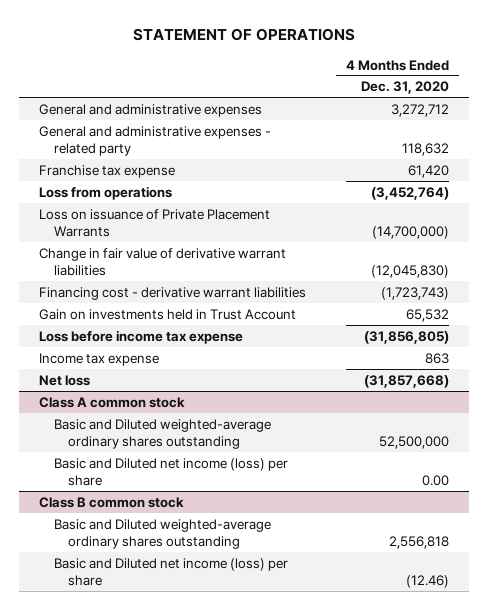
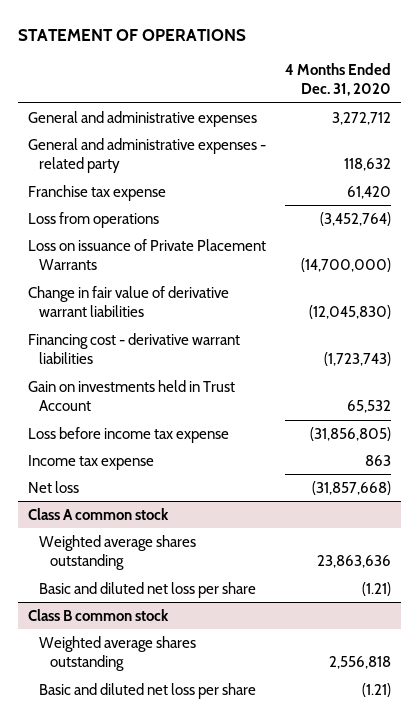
[53,418,271,449] Basic and Diluted weighted-average ordinary shares outstanding -> [38,534,196,571] Weighted average shares outstanding
[379,435,450,449] 52,500,000 -> [317,555,392,569] 23,863,636
[53,457,288,486] Basic and Diluted net income (loss) per share -> [38,581,256,598] Basic and diluted net loss per share
[422,474,450,486] 0.00 -> [362,581,392,596] (1.21)
[53,518,271,549] Basic and Diluted weighted-average ordinary shares outstanding -> [38,635,196,672] Weighted average shares outstanding
[53,557,288,586] Basic and Diluted net income (loss) per share -> [38,682,256,699] Basic and diluted net loss per share
[406,574,450,588] (12.46) -> [362,682,392,697] (1.21)

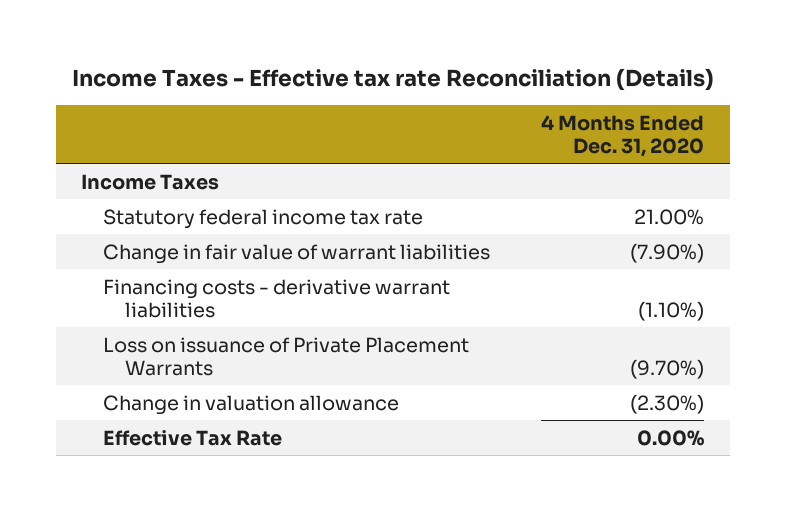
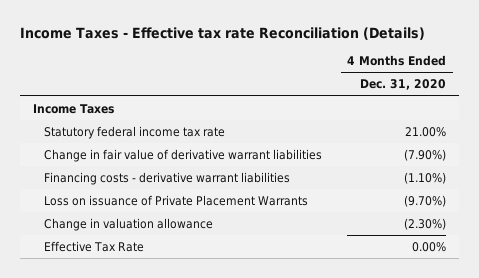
[103,243,491,264] Change in fair value of warrant liabilities -> [43,148,322,162] Change in fair value of derivative warrant liabilities

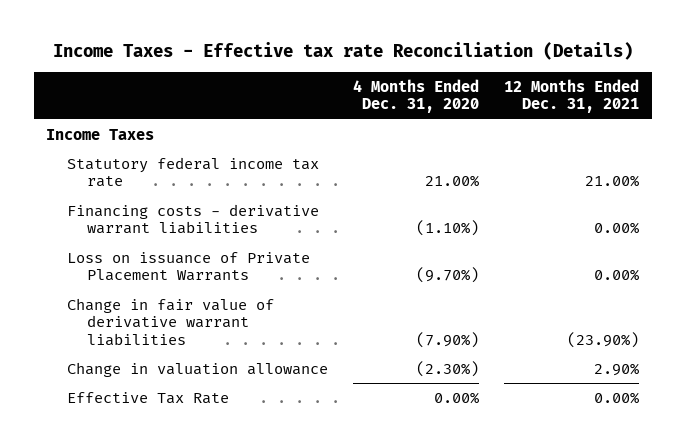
none -> [503,78,639,114] 12 Months Ended Dec. 31, 2021
[43,148,322,162] Change in fair value of derivative warrant liabilities -> [66,297,274,347] Change in fair value of derivative warrant liabilities

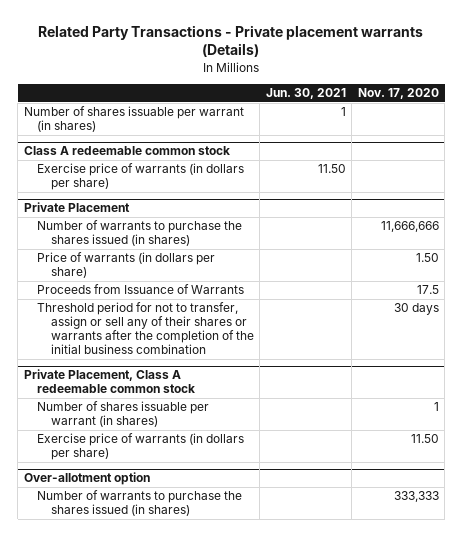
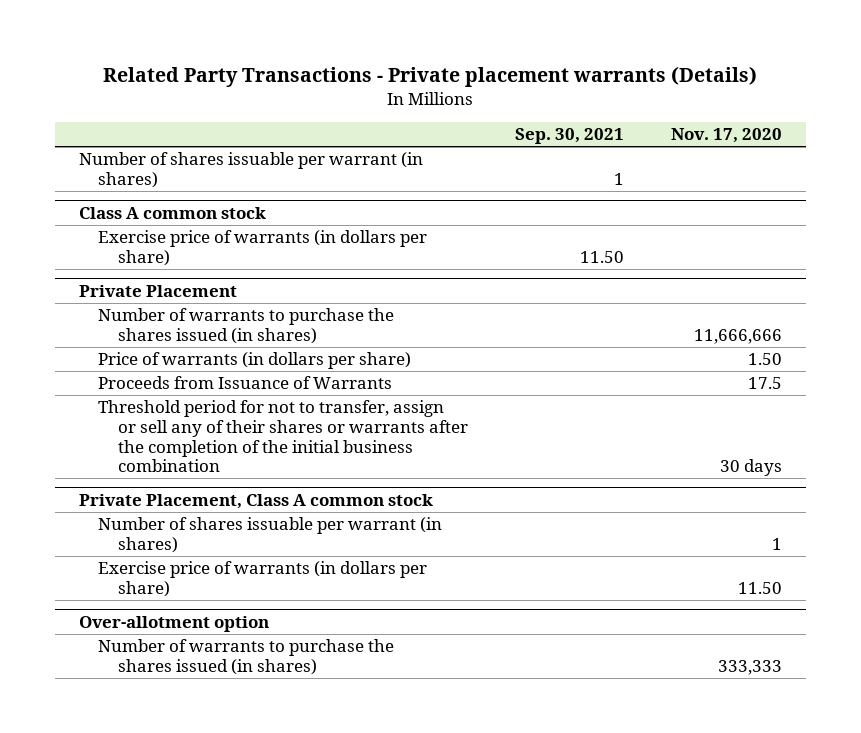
[265,87,346,99] Jun. 30, 2021 -> none
none -> [514,128,624,145] Sep. 30, 2021
[23,146,230,156] Class A redeemable common stock -> [78,207,266,220] Class A common stock
[23,369,196,394] Private Placement, Class A redeemable common stock -> [78,494,433,510] Private Placement, Class A common stock

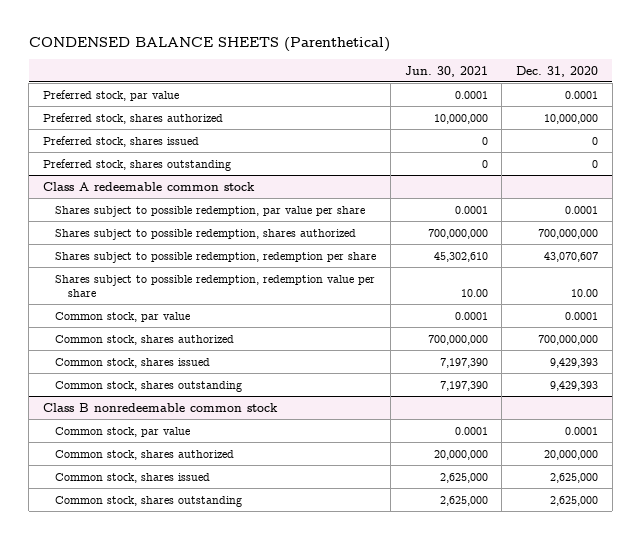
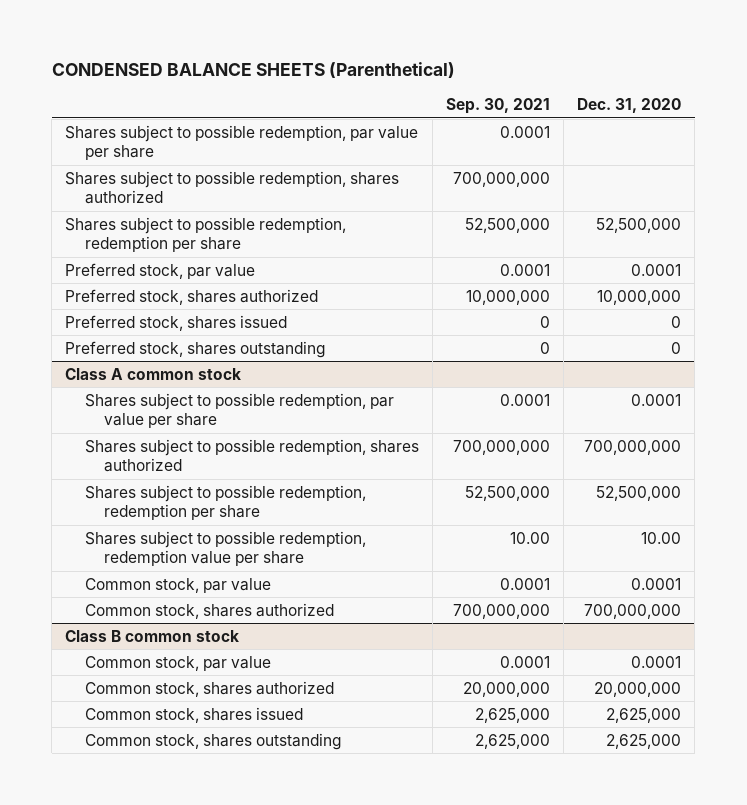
[404,65,488,77] Jun. 30, 2021 -> none
none -> [446,98,551,115] Sep. 30, 2021
none -> [65,124,419,160] Shares subject to possible redemption, par value per share
none -> [65,170,400,204] Shares subject to possible redemption, shares authorized
none -> [65,216,347,252] Shares subject to possible redemption, redemption per share
[42,181,255,191] Class A redeemable common stock -> [65,367,242,380] Class A common stock
[543,251,598,262] 43,070,607 -> [596,485,682,501] 52,500,000
[55,357,211,368] Common stock, shares issued -> none
[55,380,243,392] Common stock, shares outstanding -> none
[42,402,278,412] Class B nonredeemable common stock -> [65,629,240,642] Class B common stock

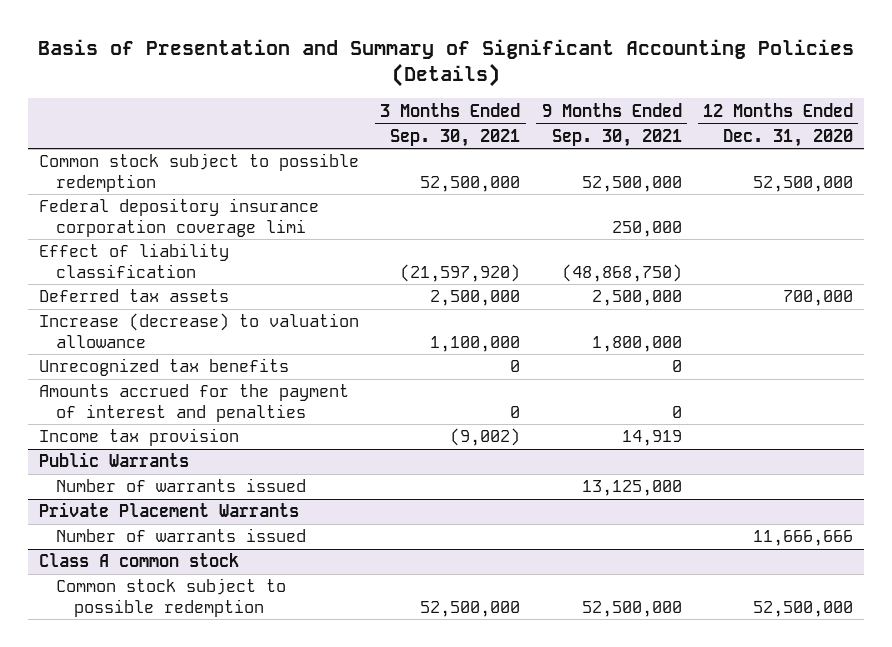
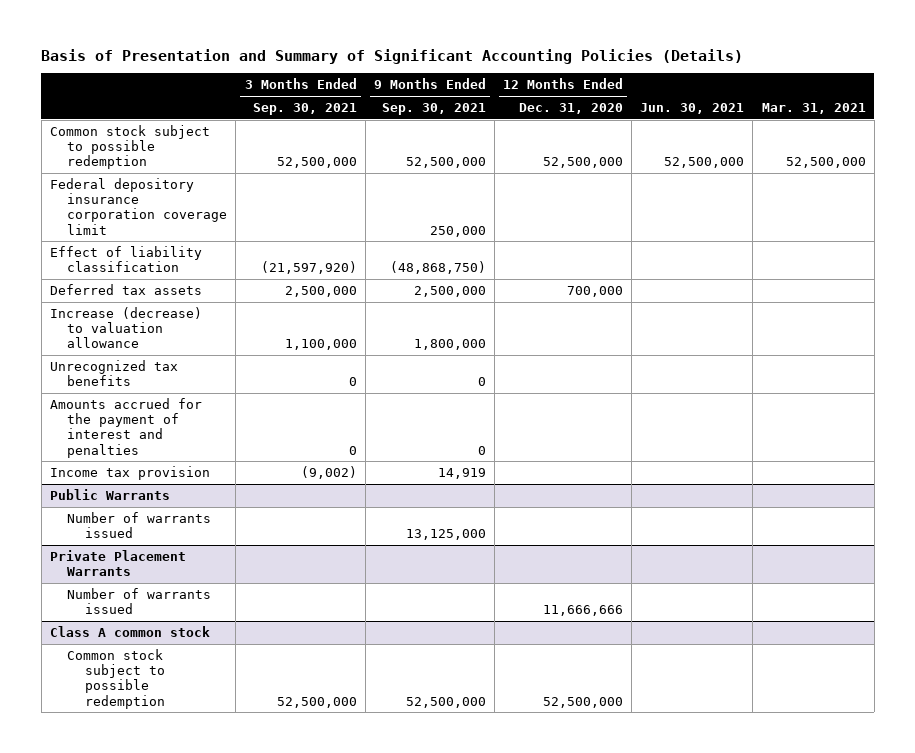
none -> [640,103,745,115] Jun. 30, 2021
none -> [761,103,866,115] Mar. 31, 2021
[38,198,319,237] Federal depository insurance corporation coverage limi -> [49,177,228,235] Federal depository insurance corporation coverage limit

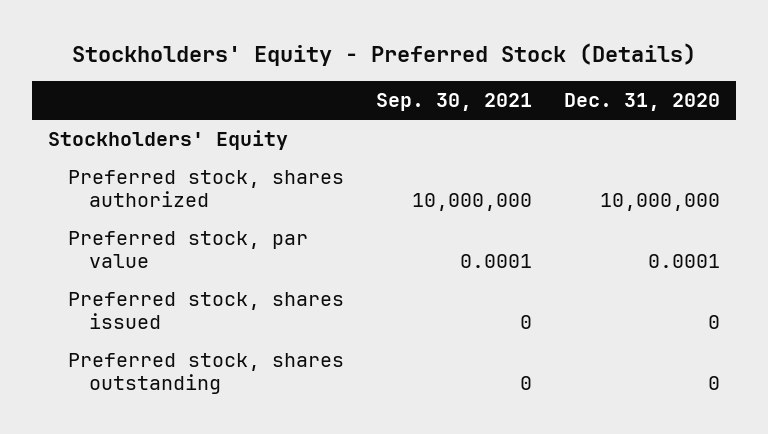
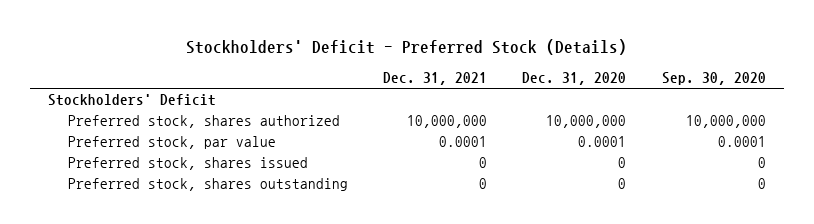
[71,42,696,66] Stockholders' Equity - Preferred Stock (Details) -> [185,39,627,56] Stockholders' Deficit - Preferred Stock (Details)
[376,93,533,112] Sep. 30, 2021 -> none
none -> [383,72,488,86] Dec. 31, 2021
none -> [661,72,766,86] Sep. 30, 2020
[47,130,288,151] Stockholders' Equity -> [47,94,216,107] Stockholders' Deficit

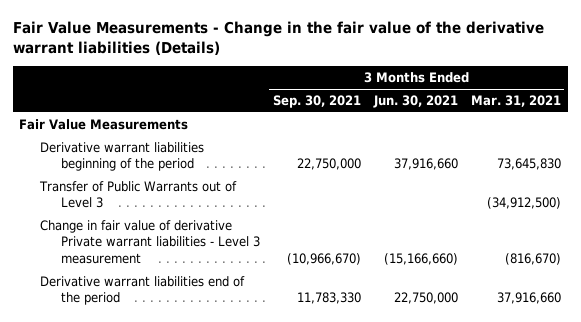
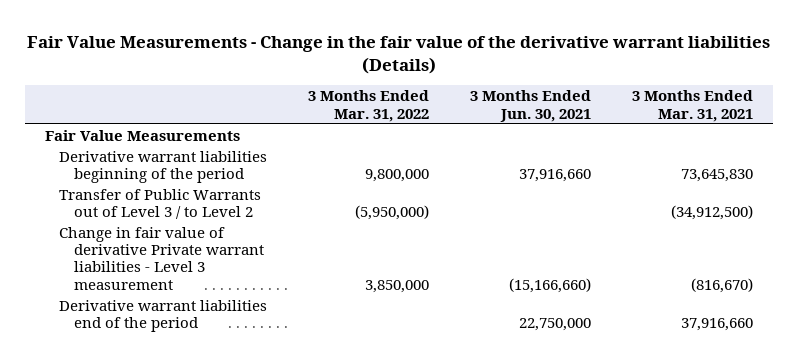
[272,95,361,109] Sep. 30, 2021 -> none
none -> [308,90,430,122] 3 Months Ended Mar. 31, 2022
[39,181,238,209] Transfer of Public Warrants out of Level 3 -> [59,188,262,220] Transfer of Public Warrants out of Level 3 / to Level 2

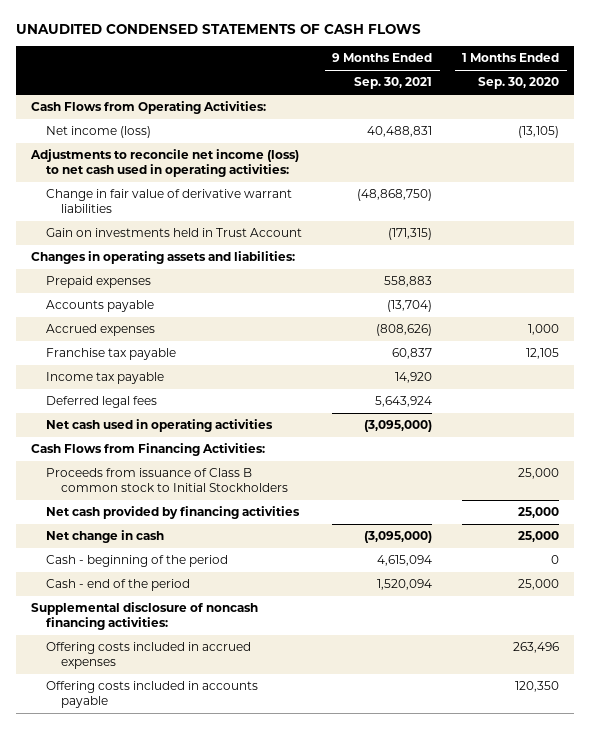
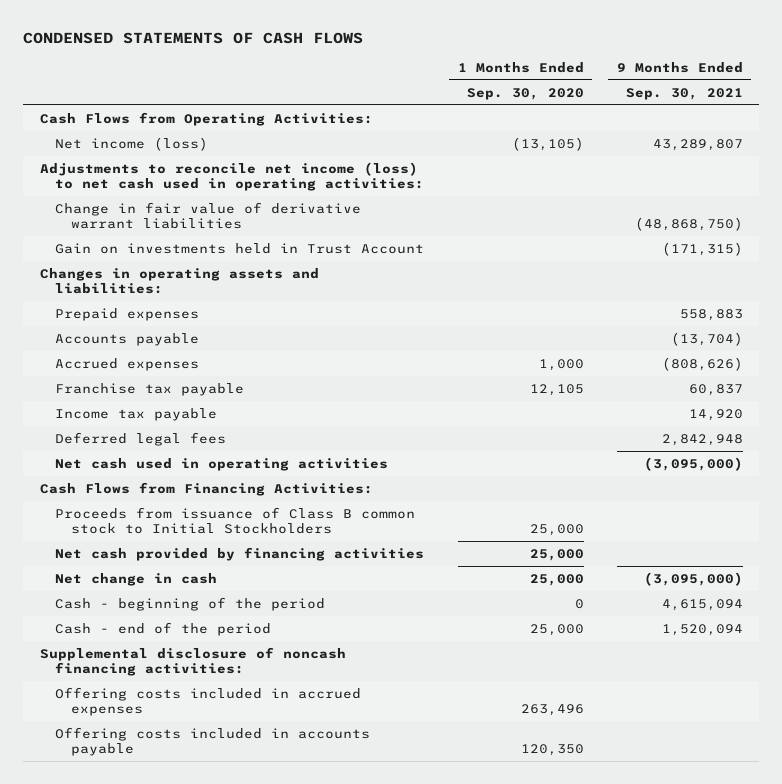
[15,24,421,35] UNAUDITED CONDENSED STATEMENTS OF CASH FLOWS -> [23,31,364,44] CONDENSED STATEMENTS OF CASH FLOWS
[367,126,433,138] 40,488,831 -> [652,138,743,151] 43,289,807
[375,396,433,408] 5,643,924 -> [661,433,743,446] 2,842,948

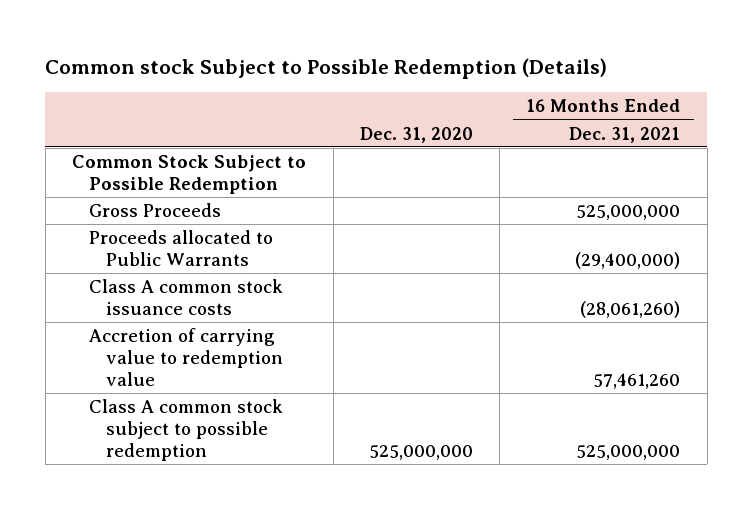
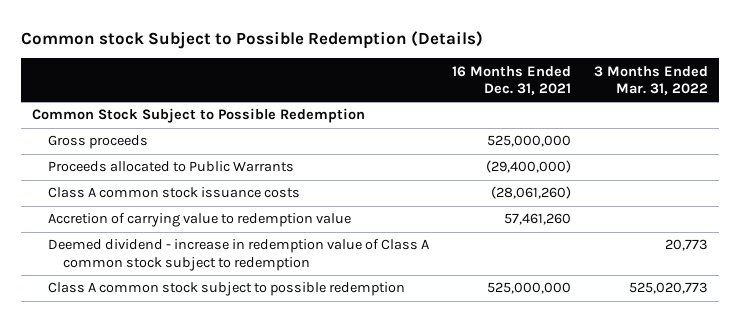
[359,126,473,143] Dec. 31, 2020 -> none
none -> [593,65,708,96] 3 Months Ended Mar. 31, 2022
[88,203,221,218] Gross Proceeds -> [47,135,148,150] Gross proceeds
none -> [47,239,429,271] Deemed dividend - increase in redemption value of Class A common stock subject to redemption

